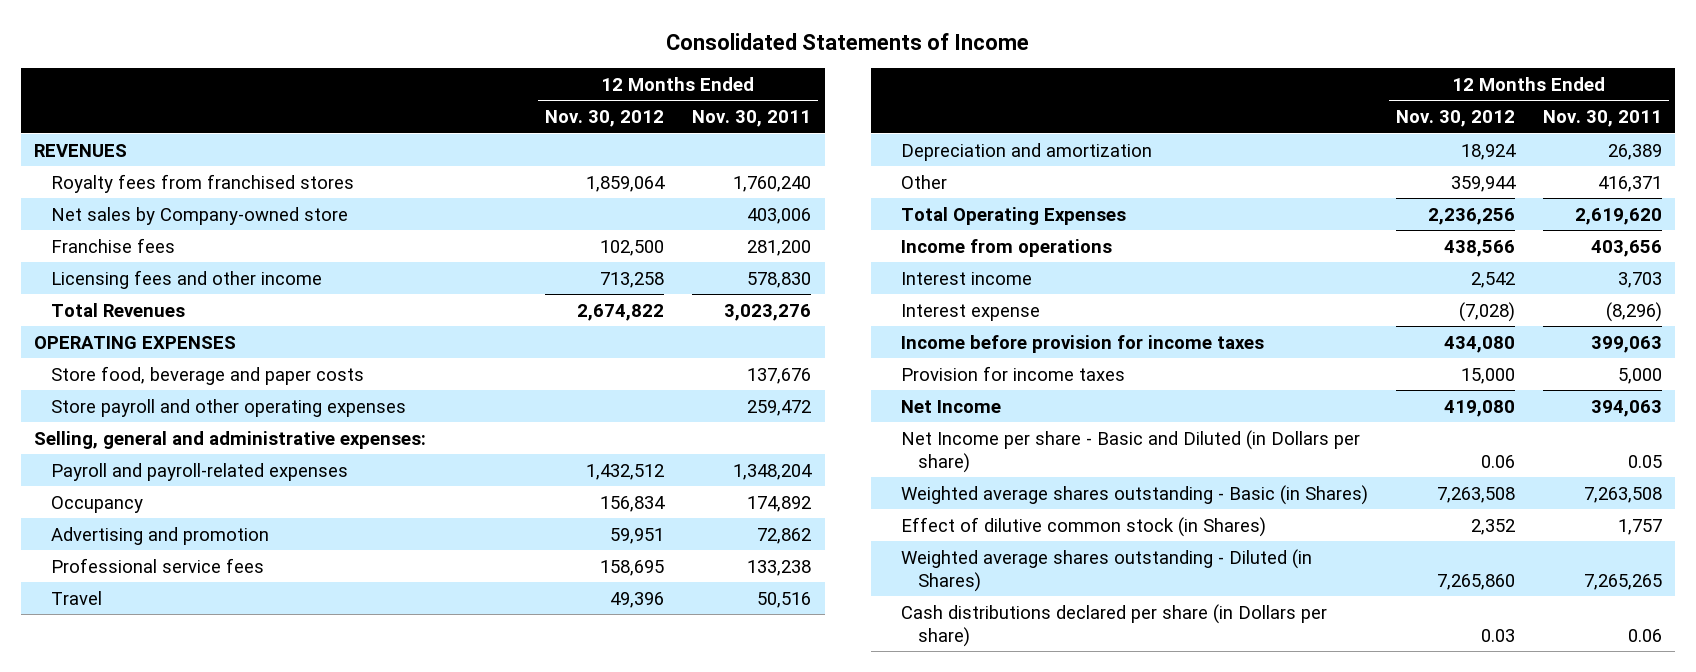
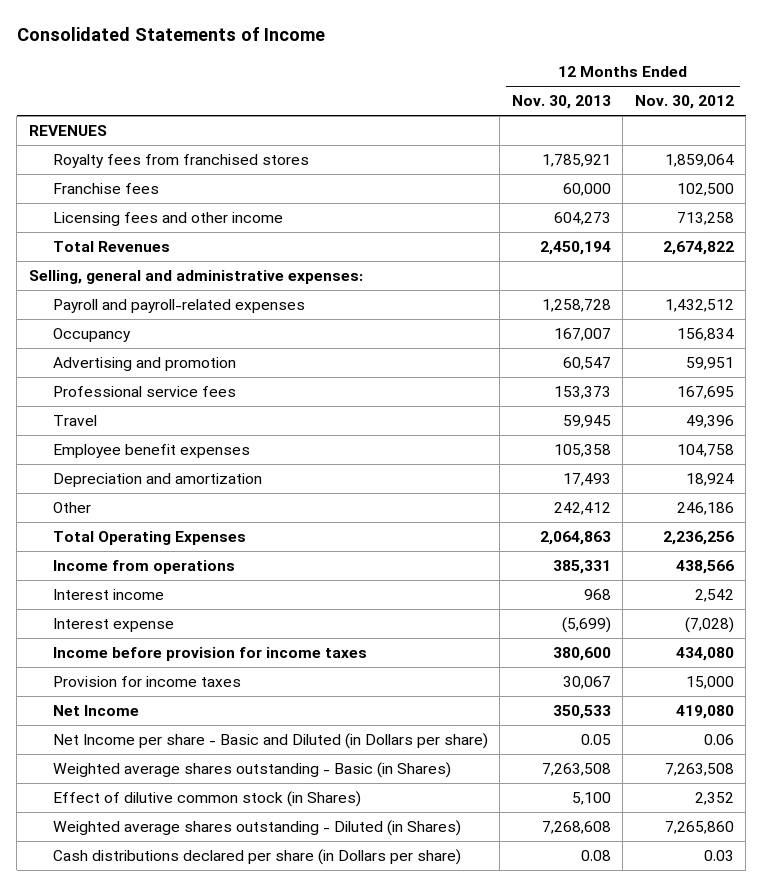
[691,110,811,128] Nov. 30, 2011 -> none
none -> [511,95,611,110] Nov. 30, 2013
[50,206,348,225] Net sales by Company-owned store -> none
[34,335,237,349] OPERATING EXPENSES -> none
[50,365,364,385] Store food, beverage and paper costs -> none
[50,398,406,417] Store payroll and other operating expenses -> none
[600,559,665,576] 158,695 -> [676,386,734,400] 167,695
none -> [53,444,251,459] Employee benefit expenses
[1451,175,1517,192] 359,944 -> [676,502,734,516] 246,186

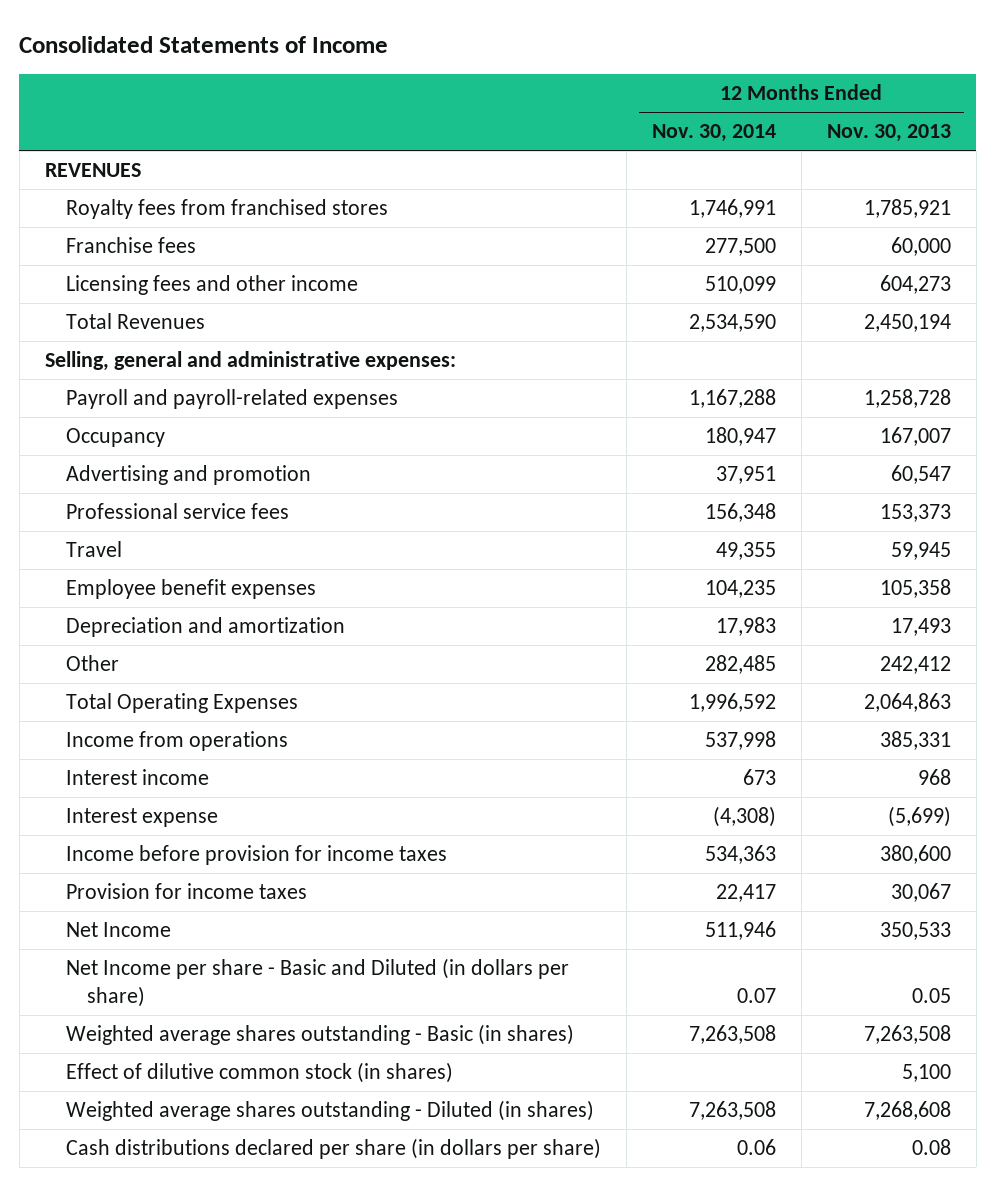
[634,95,734,110] Nov. 30, 2012 -> none
none -> [651,124,776,143] Nov. 30, 2014
[53,733,489,750] Net Income per share - Basic and Diluted (in Dollars per share) -> [65,957,569,1007] Net Income per share - Basic and Diluted (in dollars per share)
[53,762,452,779] Weighted average shares outstanding - Basic (in Shares) -> [65,1023,574,1045] Weighted average shares outstanding - Basic (in shares)
[53,791,362,808] Effect of dilutive common stock (in Shares) -> [65,1061,453,1083] Effect of dilutive common stock (in shares)
[53,820,462,837] Weighted average shares outstanding - Diluted (in Shares) -> [65,1099,594,1121] Weighted average shares outstanding - Diluted (in shares)
[53,849,462,866] Cash distributions declared per share (in Dollars per share) -> [65,1137,601,1159] Cash distributions declared per share (in dollars per share)

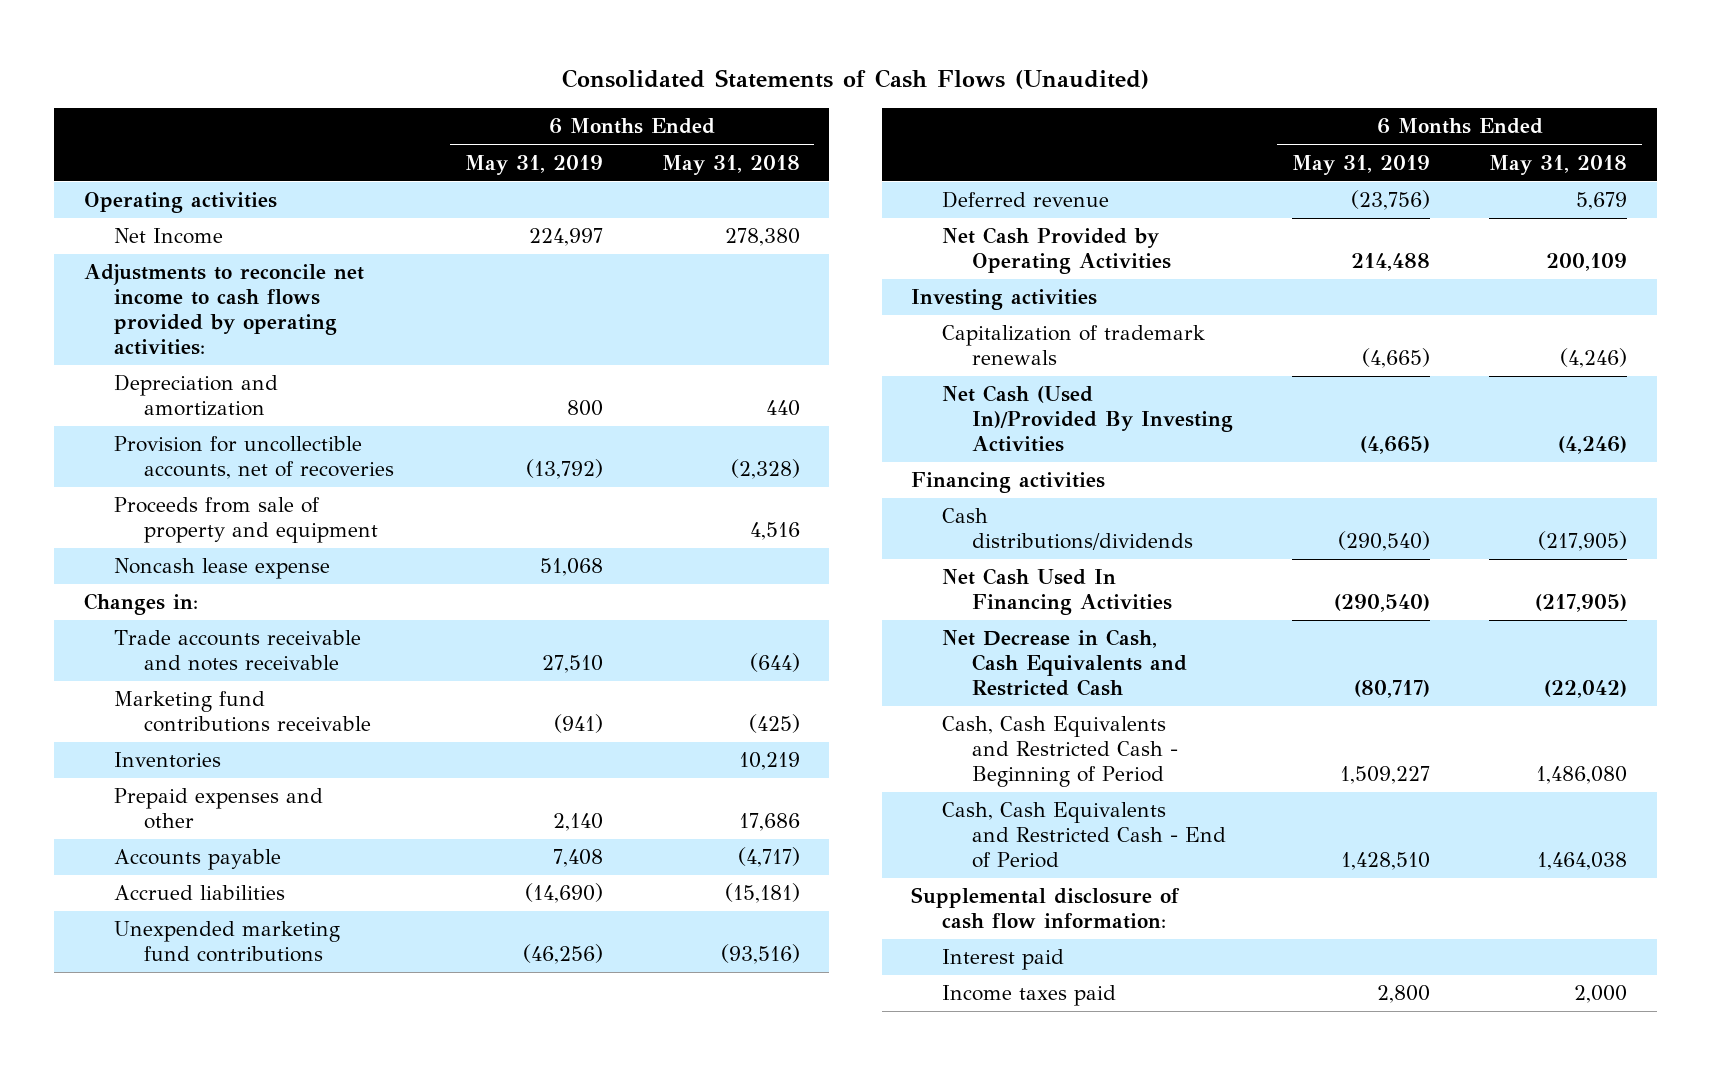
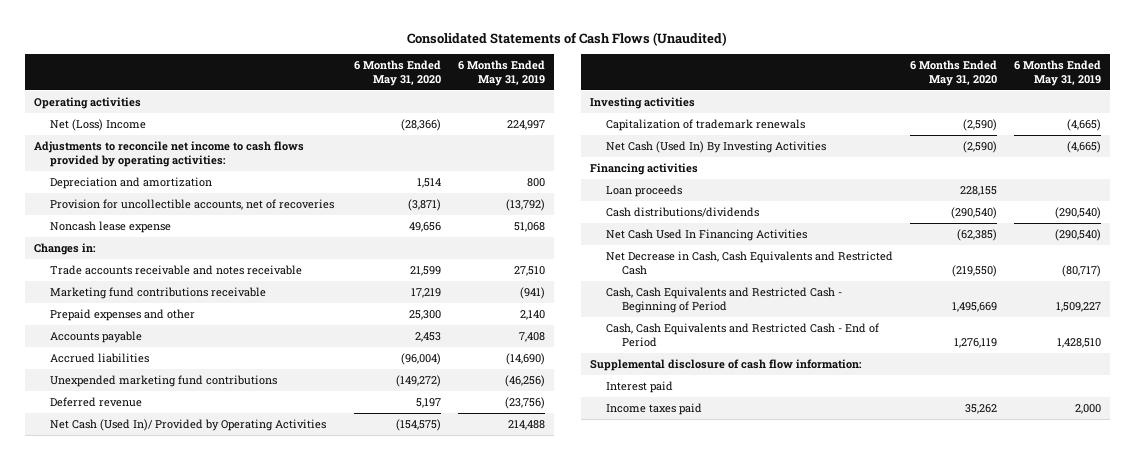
[661,154,800,175] May 31, 2018 -> none
none -> [353,59,441,86] 6 Months Ended May 31, 2020
[114,228,224,245] Net Income -> [49,119,146,132] Net (Loss) Income
[114,497,379,544] Proceeds from sale of property and equipment -> none
[114,752,222,769] Inventories -> none
[941,227,1172,275] Net Cash Provided by Operating Activities -> [49,419,326,432] Net Cash (Used In)/ Provided by Operating Activities
[941,385,1234,453] Net Cash (Used In)/Provided By Investing Activities -> [606,141,827,154] Net Cash (Used In) By Investing Activities
none -> [606,185,683,198] Loan proceeds
[1377,985,1431,1004] 2,800 -> [1075,404,1102,415] 2,000

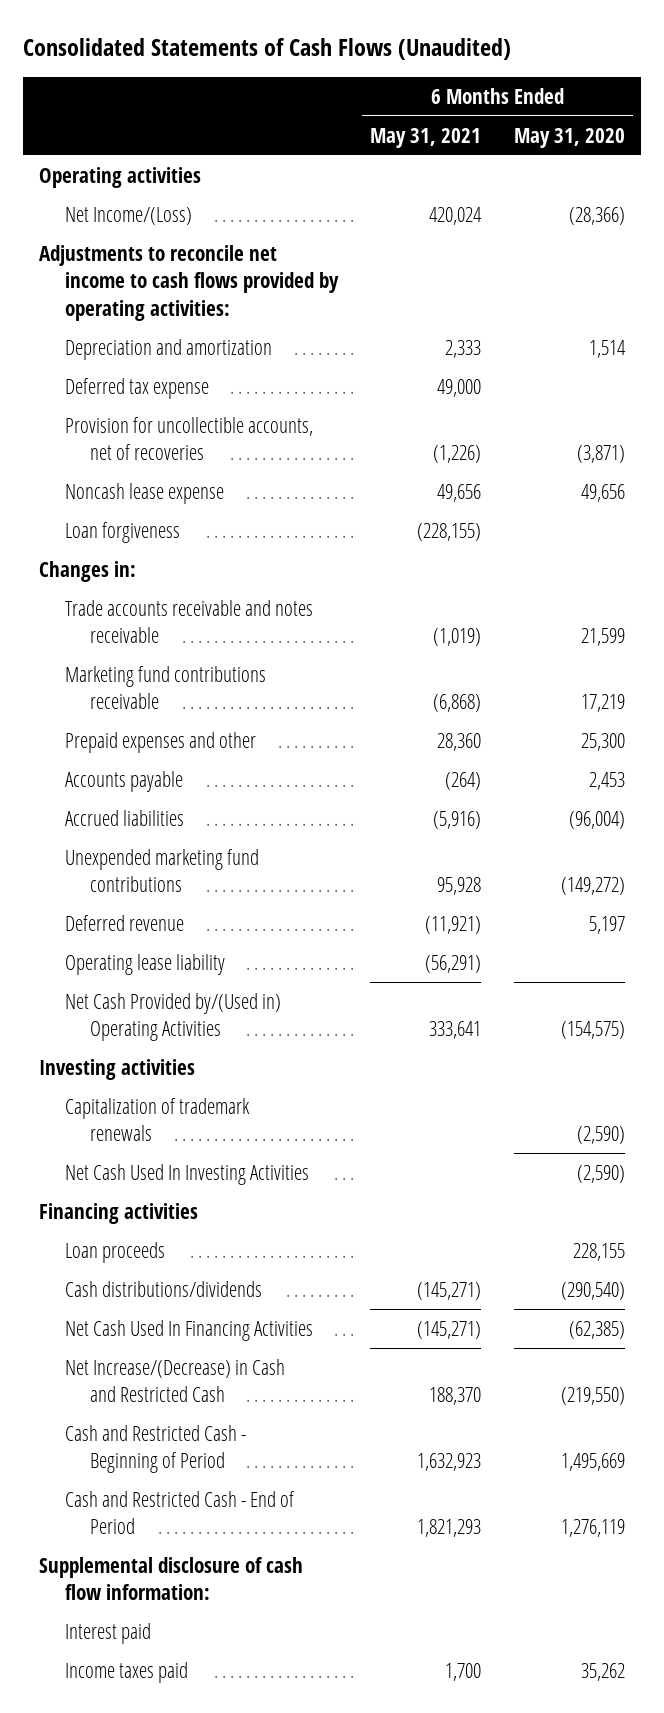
[457,59,545,86] 6 Months Ended May 31, 2019 -> none
none -> [370,127,482,148] May 31, 2021
[49,119,146,132] Net (Loss) Income -> [64,206,192,225] Net Income/(Loss)
none -> [64,377,209,399] Deferred tax expense
none -> [64,521,180,543] Loan forgiveness
none -> [64,953,225,975] Operating lease liability
[49,419,326,432] Net Cash (Used In)/ Provided by Operating Activities -> [64,992,281,1042] Net Cash Provided by/(Used in) Operating Activities
[606,141,827,154] Net Cash (Used In) By Investing Activities -> [64,1163,309,1185] Net Cash Used In Investing Activities
[606,251,894,275] Net Decrease in Cash, Cash Equivalents and Restricted Cash -> [64,1358,285,1403] Net Increase/(Decrease) in Cash and Restricted Cash
[606,287,843,313] Cash, Cash Equivalents and Restricted Cash - Beginning of Period -> [64,1424,246,1474] Cash and Restricted Cash - Beginning of Period
[606,323,880,347] Cash, Cash Equivalents and Restricted Cash - End of Period -> [64,1490,295,1535] Cash and Restricted Cash - End of Period

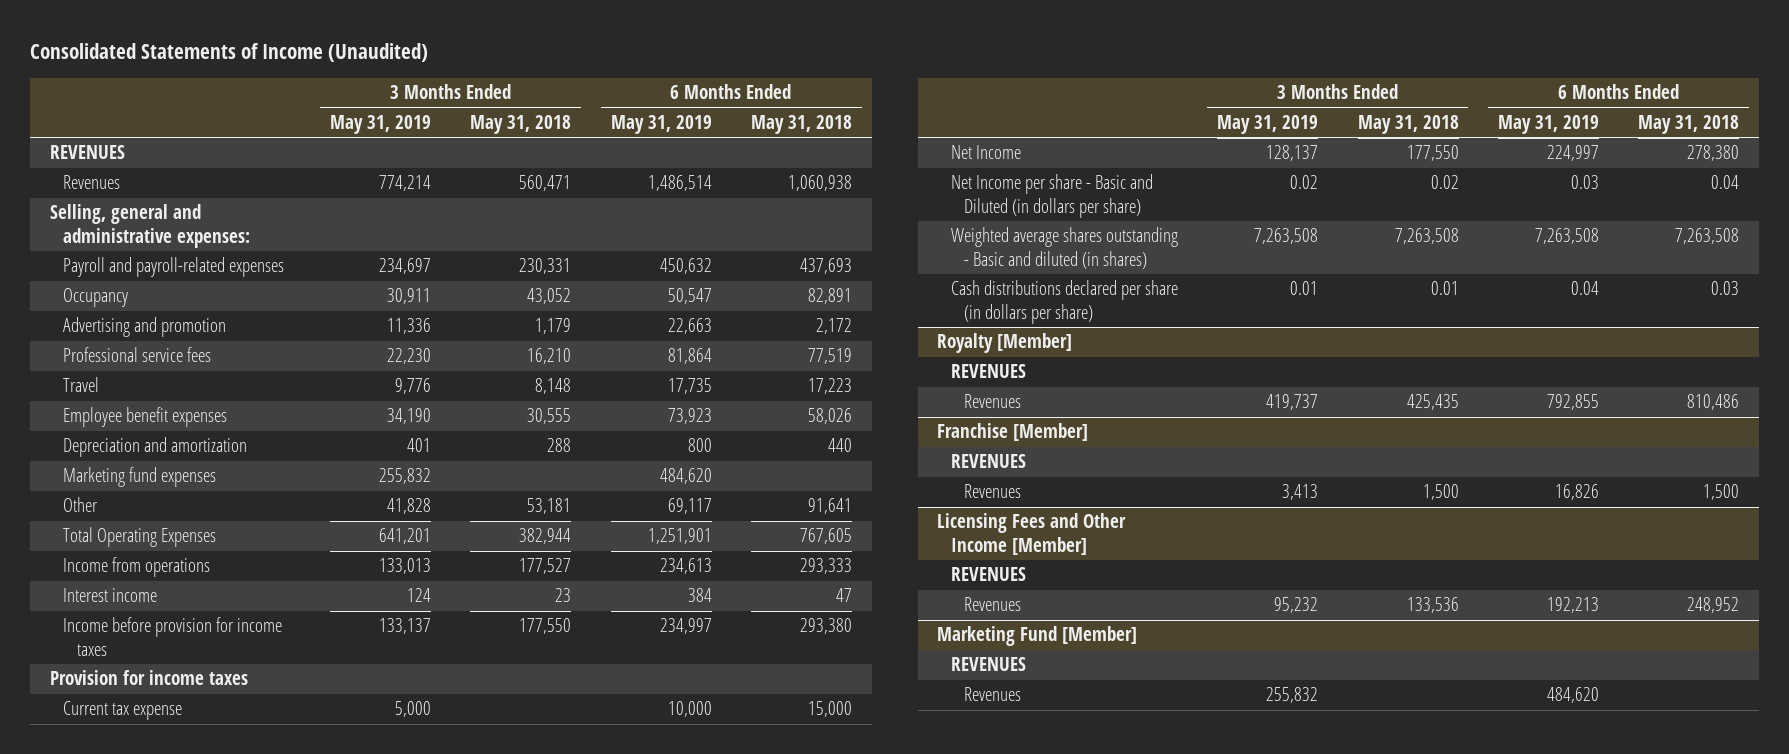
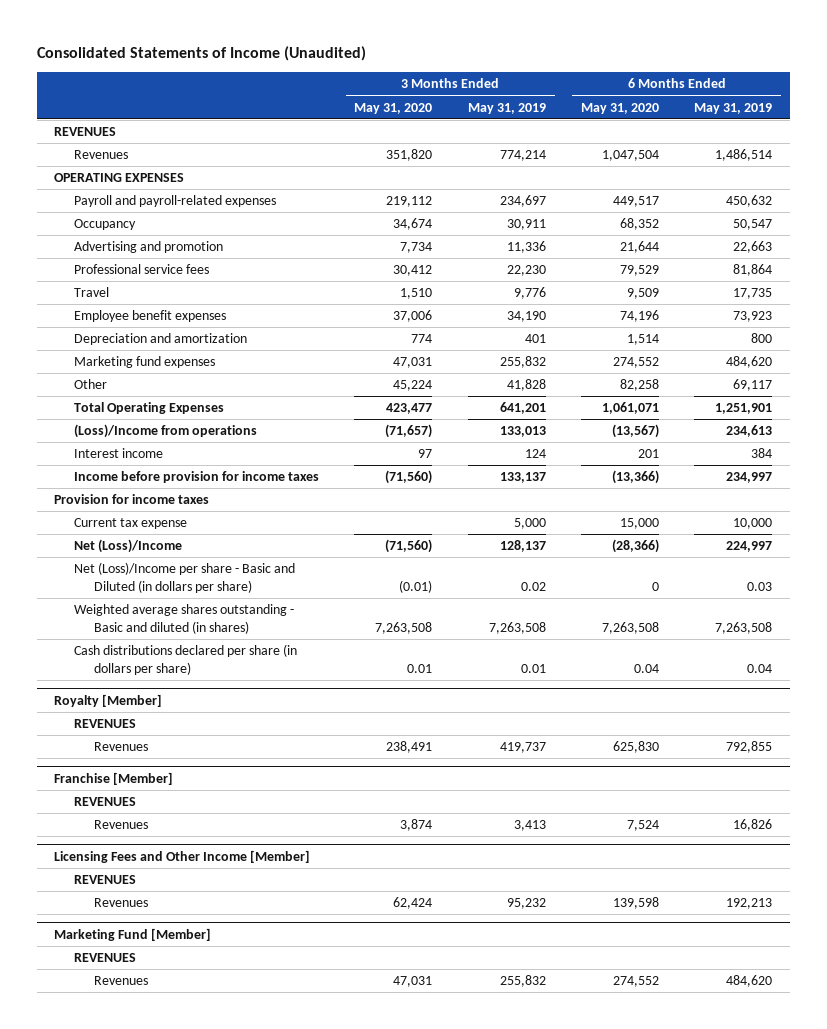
[470,114,572,134] May 31, 2018 -> none
[750,114,852,134] May 31, 2018 -> none
none -> [354,102,433,114] May 31, 2020
none -> [581,102,660,114] May 31, 2020
[50,204,251,249] Selling, general and administrative expenses: -> none
none -> [54,173,185,183] OPERATING EXPENSES
[63,557,211,578] Income from operations -> [74,424,258,439] (Loss)/Income from operations
[950,145,1021,160] Net Income -> [74,539,183,554] Net (Loss)/Income
[950,174,1153,219] Net Income per share - Basic and Diluted (in dollars per share) -> [74,562,296,593] Net (Loss)/Income per share - Basic and Diluted (in dollars per share)

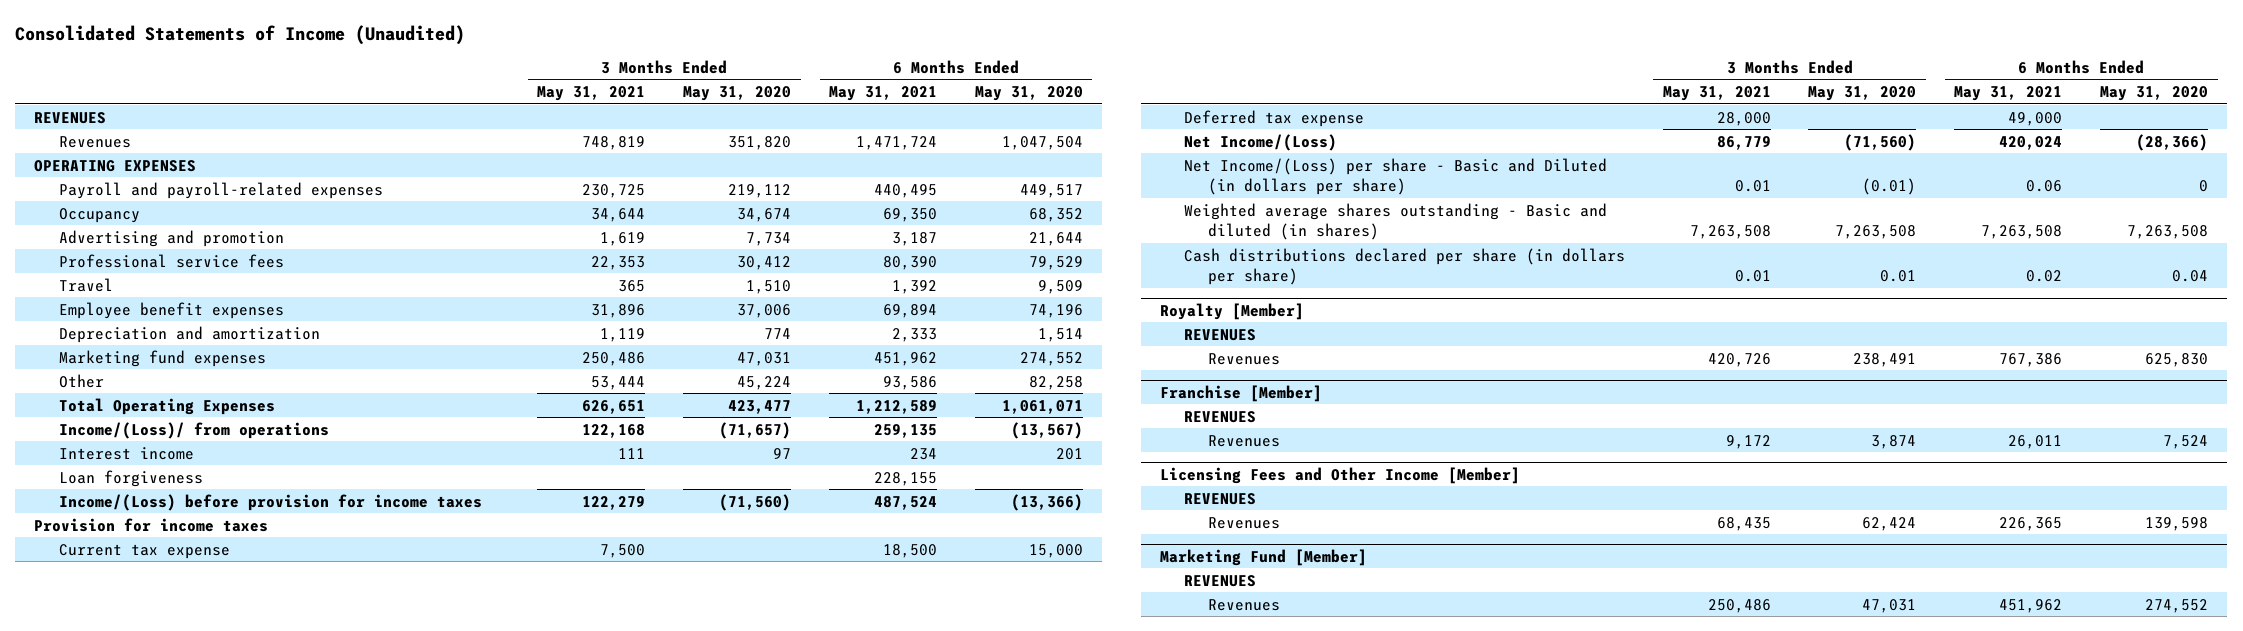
[467,102,546,114] May 31, 2019 -> none
[694,102,773,114] May 31, 2019 -> none
none -> [537,86,646,102] May 31, 2021
none -> [829,86,938,102] May 31, 2021
[74,424,258,439] (Loss)/Income from operations -> [58,421,329,439] Income/(Loss)/ from operations
none -> [58,469,203,487] Loan forgiveness
[74,471,320,484] Income before provision for income taxes -> [58,493,482,511] Income/(Loss) before provision for income taxes
none -> [1183,109,1364,127] Deferred tax expense
[74,539,183,554] Net (Loss)/Income -> [1183,133,1337,151] Net Income/(Loss)
[74,562,296,593] Net (Loss)/Income per share - Basic and Diluted (in dollars per share) -> [1183,157,1607,195] Net Income/(Loss) per share - Basic and Diluted (in dollars per share)

